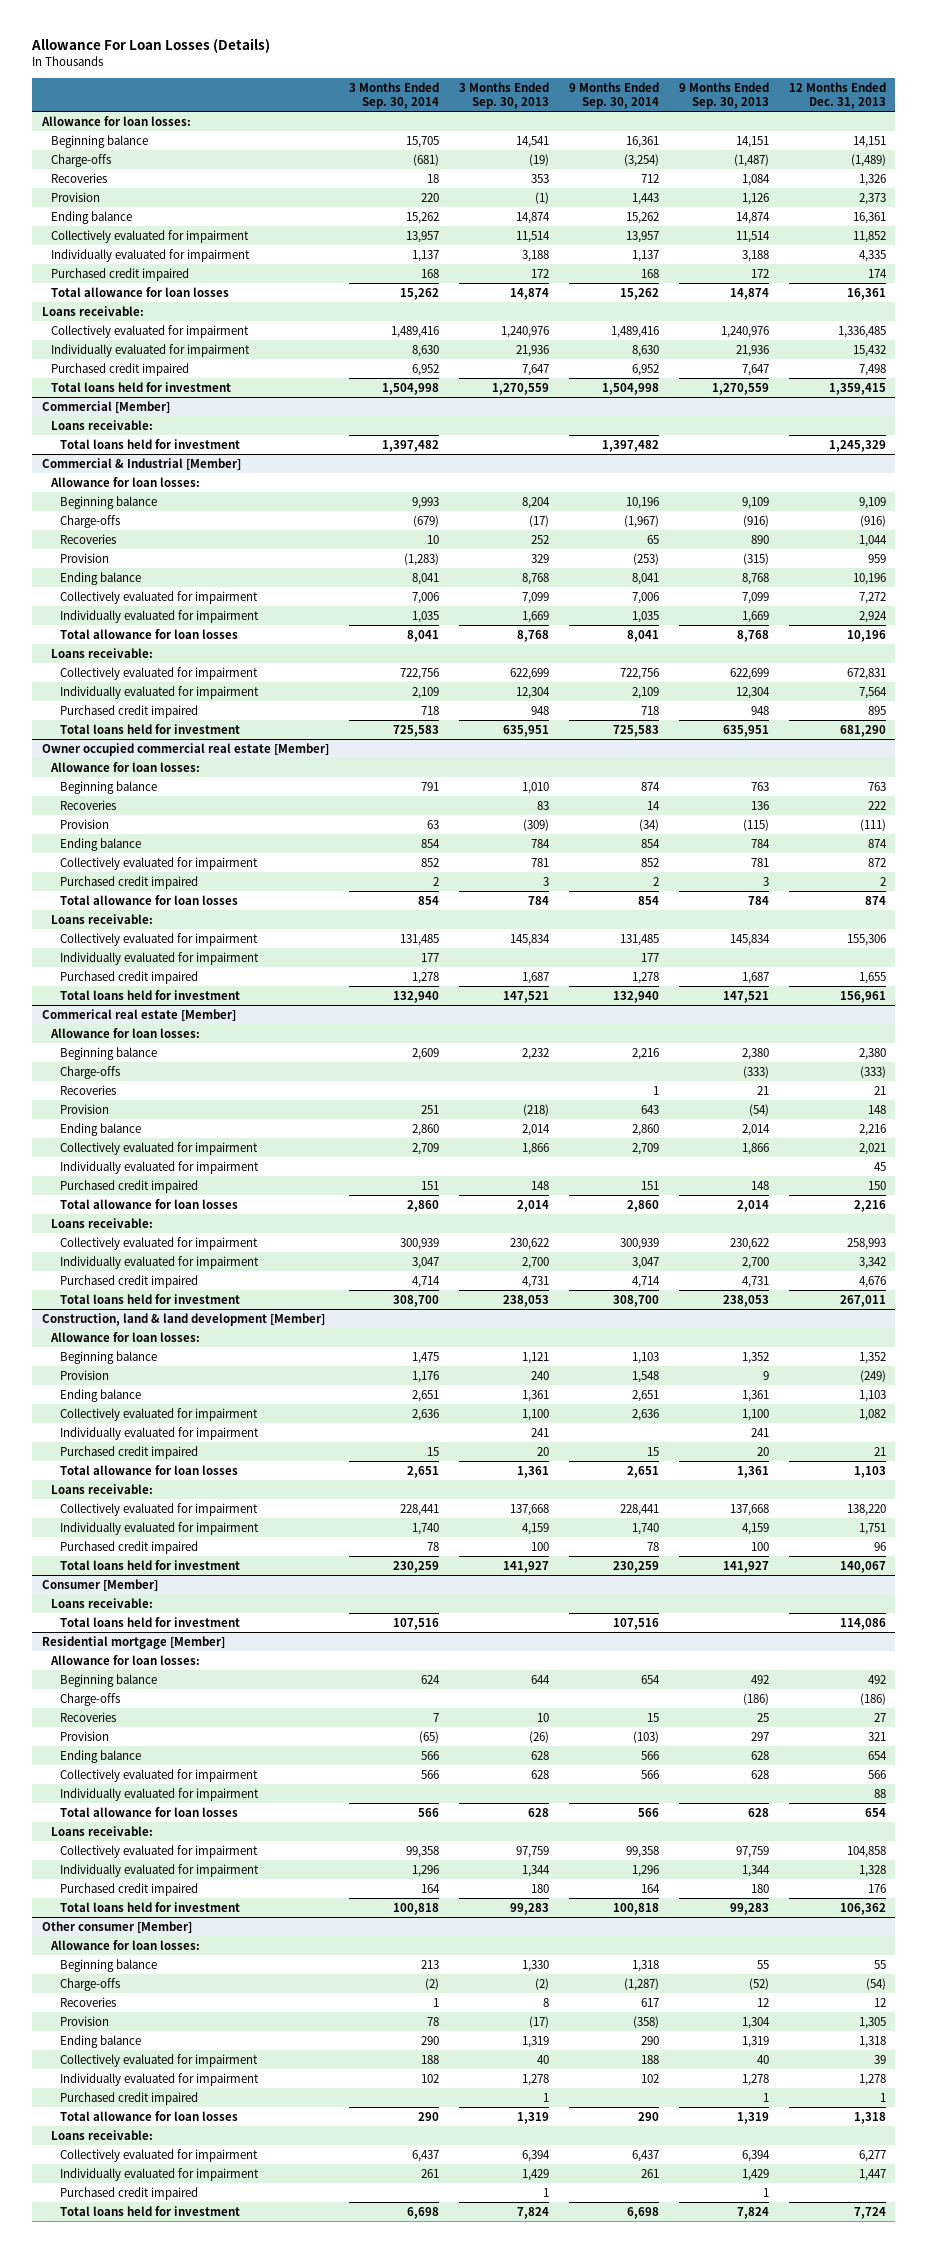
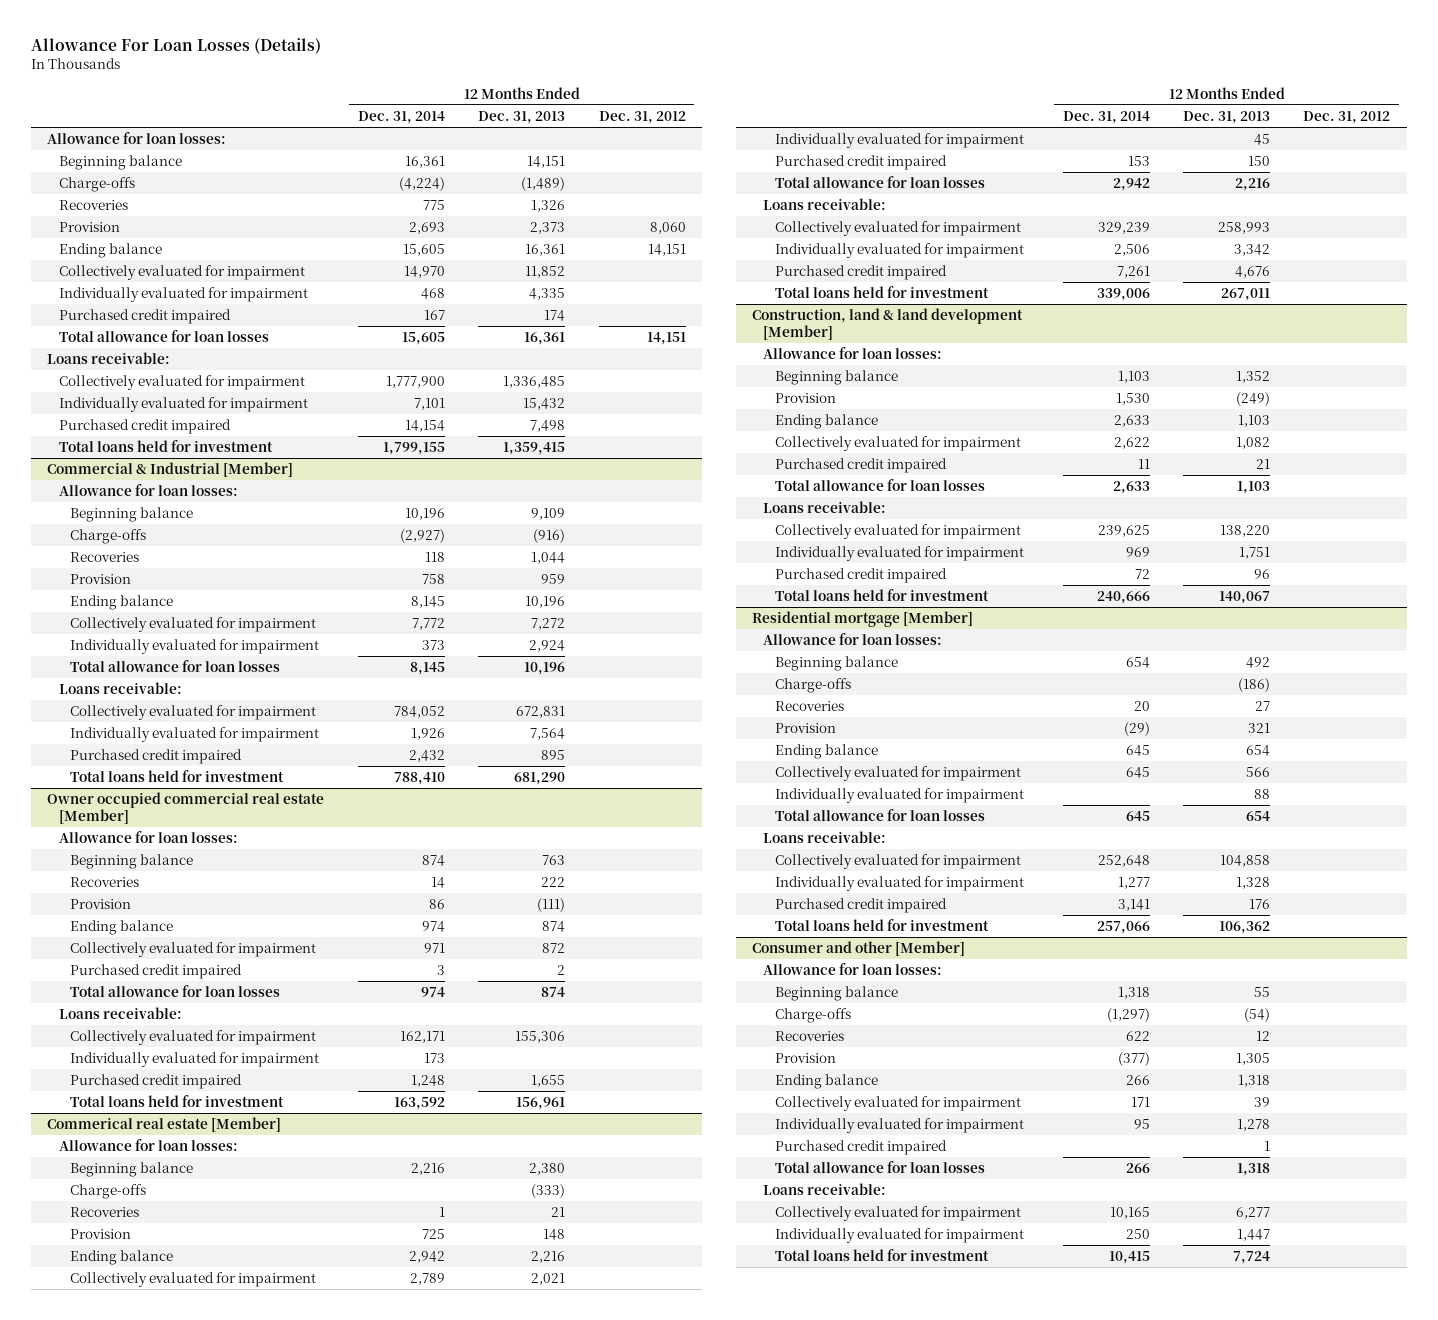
[348,81,439,110] 3 Months Ended Sep. 30, 2014 -> none
[458,81,549,110] 3 Months Ended Sep. 30, 2013 -> none
[568,81,659,110] 9 Months Ended Sep. 30, 2014 -> none
[678,81,769,110] 9 Months Ended Sep. 30, 2013 -> none
none -> [357,110,445,124] Dec. 31, 2014
none -> [598,110,686,124] Dec. 31, 2012
[41,400,170,413] Commercial [Member] -> none
[50,419,153,430] Loans receivable: -> none
[59,438,240,449] Total loans held for investment -> none
[59,1426,259,1440] Individually evaluated for impairment -> none
[41,1578,158,1591] Consumer [Member] -> none
[50,1597,153,1608] Loans receivable: -> none
[59,1616,240,1627] Total loans held for investment -> none
[41,1920,192,1933] Other consumer [Member] -> [752,940,966,956] Consumer and other [Member]
[59,2186,198,2200] Purchased credit impaired -> none

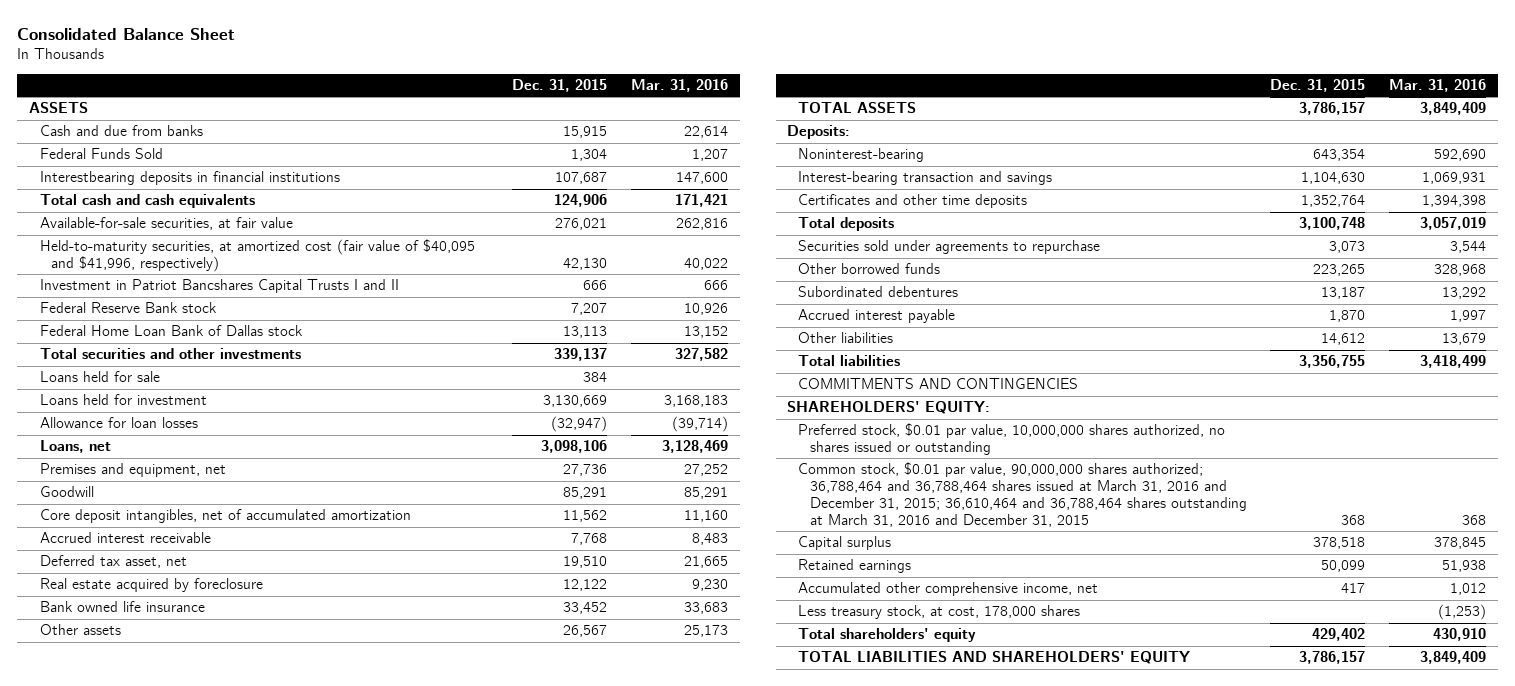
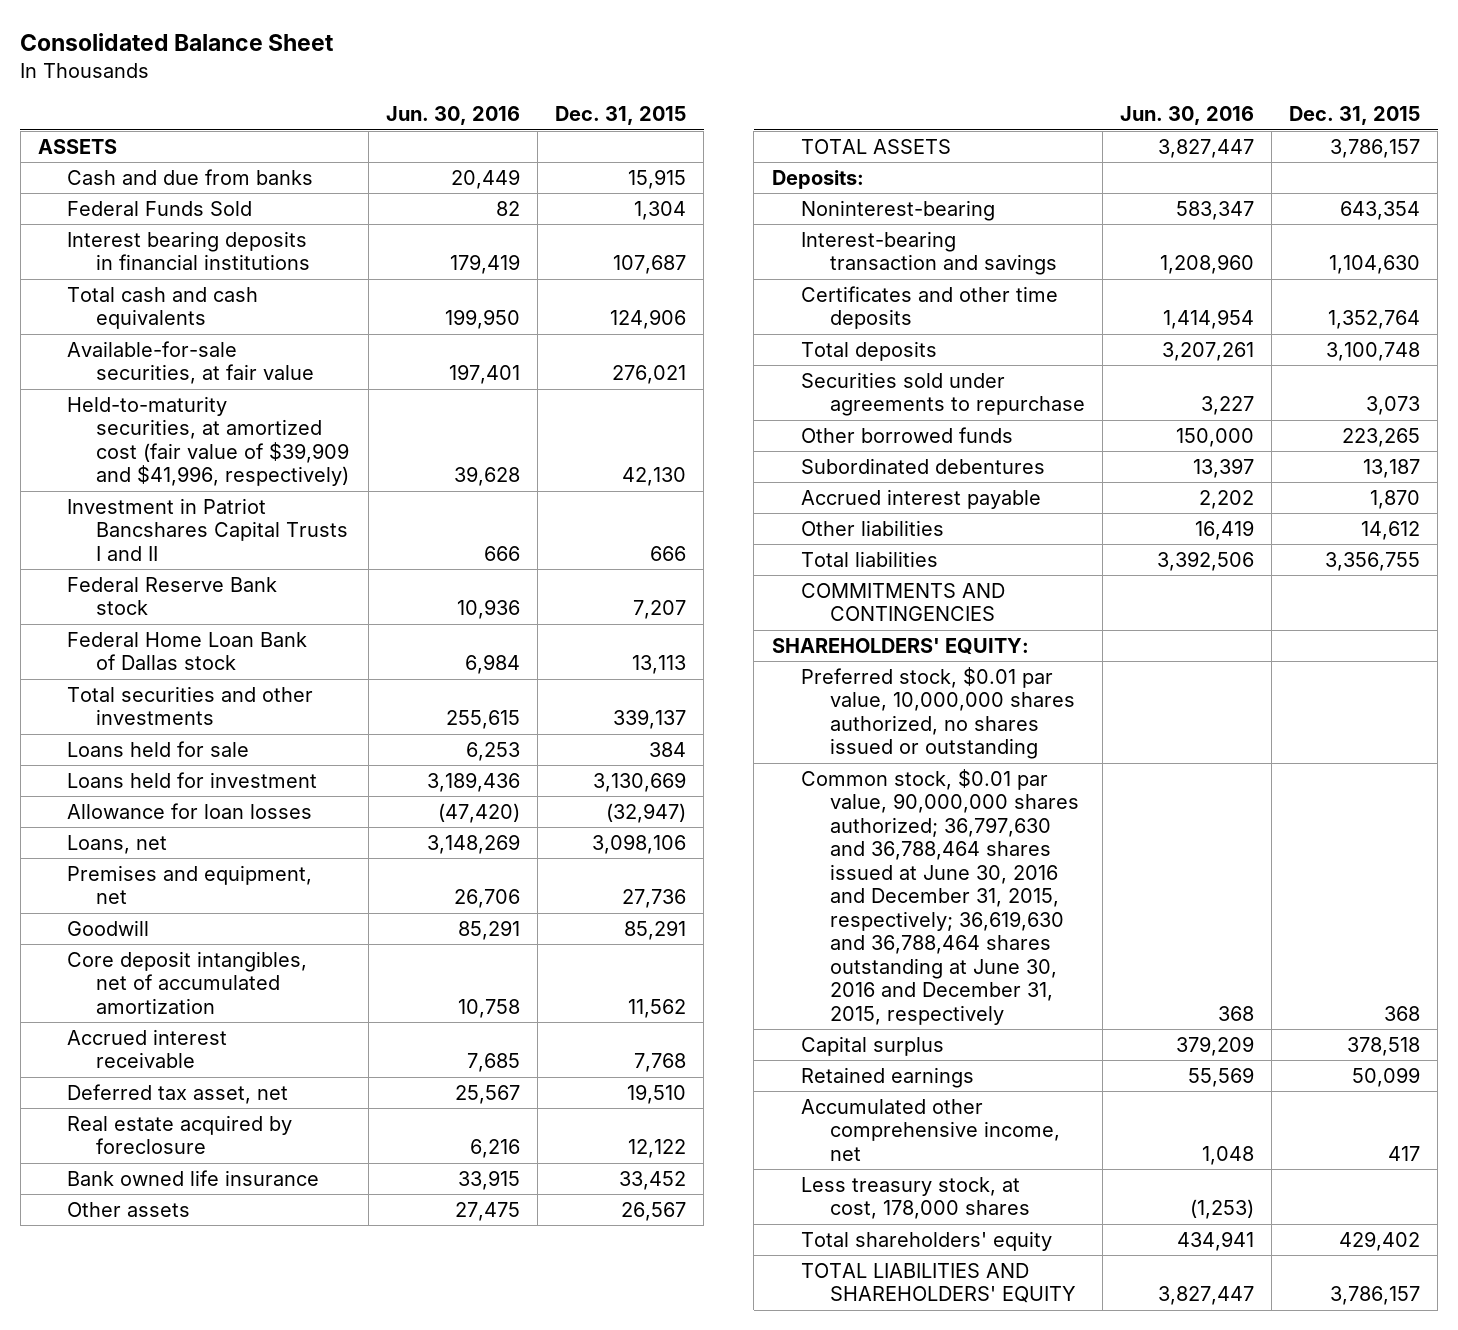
[630,79,728,93] Mar. 31, 2016 -> none
none -> [385,106,520,126] Jun. 30, 2016
[40,171,341,186] Interestbearing deposits in financial institutions -> [66,231,310,271] Interest bearing deposits in financial institutions
[40,239,476,273] Held-to-maturity securities, at amortized cost (fair value of $40,095 and $41,996, respectively) -> [66,396,349,487] Held-to-maturity securities, at amortized cost (fair value of $39,909 and $41,996, respectively)
[798,462,1247,527] Common stock, $0.01 par value, 90,000,000 shares authorized; 36,788,464 and 36,788,464 shares issued at March 31, 2016 and December 31, 2015; 36,610,464 and 36,788,464 shares outstanding at March 31, 2016 and December 31, 2015 -> [800,769,1079,1025] Common stock, $0.01 par value, 90,000,000 shares authorized; 36,797,630 and 36,788,464 shares issued at June 30, 2016 and December 31, 2015, respectively; 36,619,630 and 36,788,464 shares outstanding at June 30, 2016 and December 31, 2015, respectively

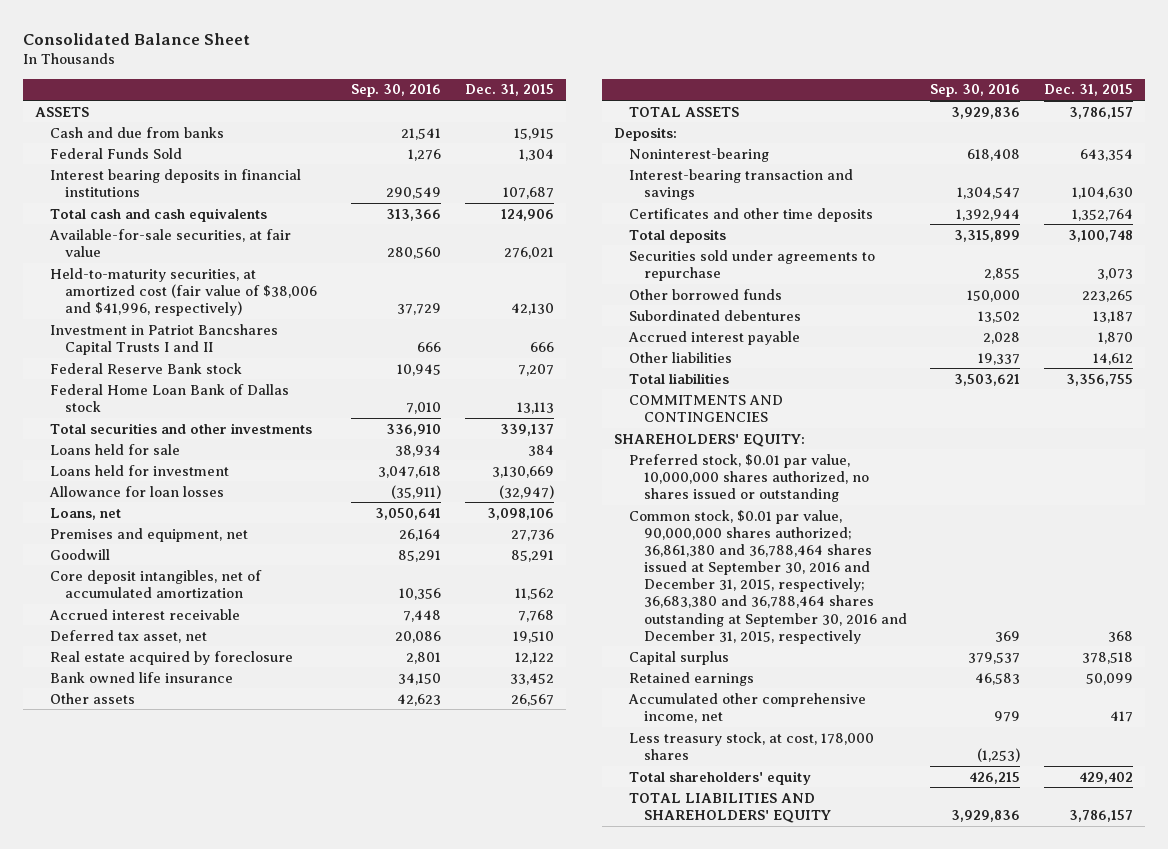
[385,106,520,126] Jun. 30, 2016 -> none
none -> [351,84,442,98] Sep. 30, 2016
[66,396,349,487] Held-to-maturity securities, at amortized cost (fair value of $39,909 and $41,996, respectively) -> [49,267,317,316] Held-to-maturity securities, at amortized cost (fair value of $38,006 and $41,996, respectively)
[800,769,1079,1025] Common stock, $0.01 par value, 90,000,000 shares authorized; 36,797,630 and 36,788,464 shares issued at June 30, 2016 and December 31, 2015, respectively; 36,619,630 and 36,788,464 shares outstanding at June 30, 2016 and December 31, 2015, respectively -> [628,509,907,644] Common stock, $0.01 par value, 90,000,000 shares authorized; 36,861,380 and 36,788,464 shares issued at September 30, 2016 and December 31, 2015, respectively; 36,683,380 and 36,788,464 shares outstanding at September 30, 2016 and December 31, 2015, respectively

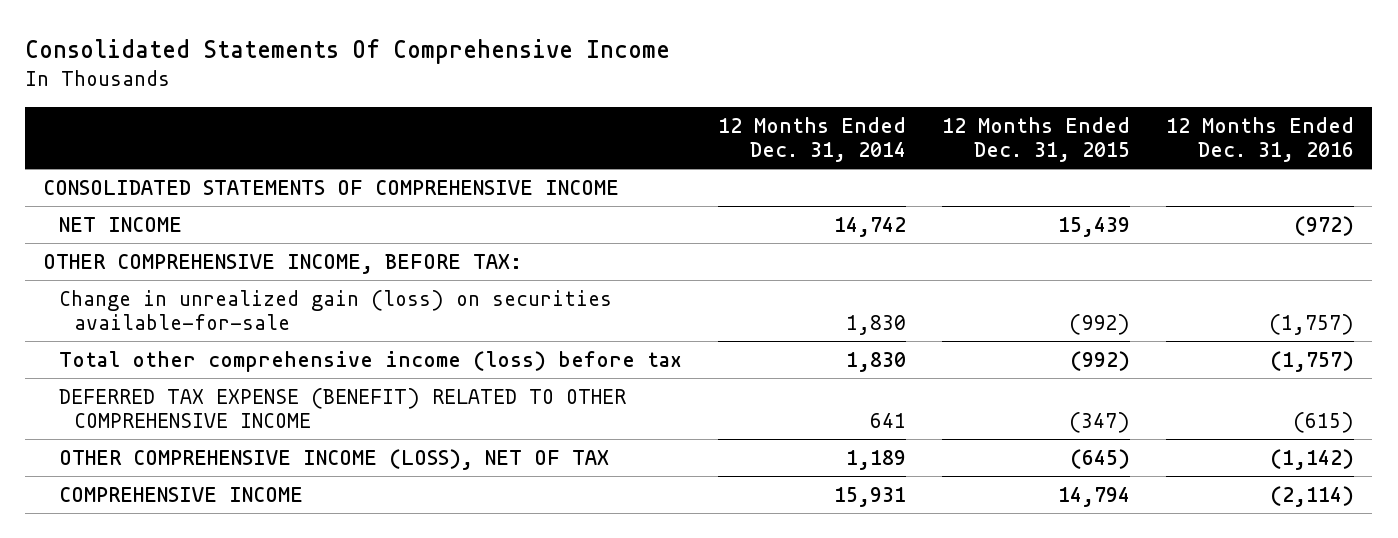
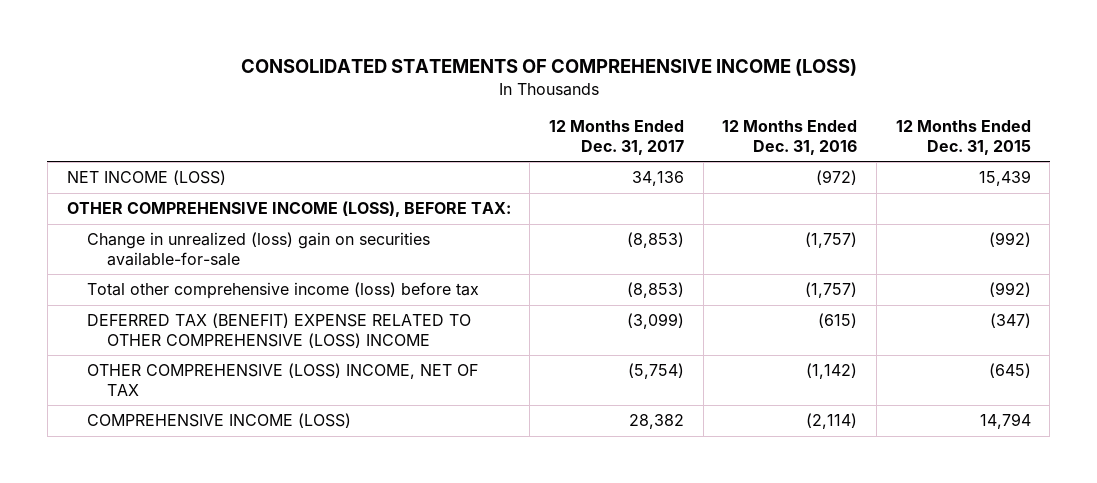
[25,38,671,64] Consolidated Statements Of Comprehensive Income -> [240,58,857,76] CONSOLIDATED STATEMENTS OF COMPREHENSIVE INCOME (LOSS)
[717,116,906,162] 12 Months Ended Dec. 31, 2014 -> none
none -> [548,120,684,155] 12 Months Ended Dec. 31, 2017
[43,179,620,195] CONSOLIDATED STATEMENTS OF COMPREHENSIVE INCOME -> none
[58,216,182,232] NET INCOME -> [66,170,226,186] NET INCOME (LOSS)
[43,253,523,274] OTHER COMPREHENSIVE INCOME, BEFORE TAX: -> [66,201,511,218] OTHER COMPREHENSIVE INCOME (LOSS), BEFORE TAX:
[58,289,612,330] Change in unrealized gain (loss) on securities available-for-sale -> [86,232,430,266] Change in unrealized (loss) gain on securities available-for-sale
[58,387,626,428] DEFERRED TAX EXPENSE (BENEFIT) RELATED TO OTHER COMPREHENSIVE INCOME -> [86,313,471,348] DEFERRED TAX (BENEFIT) EXPENSE RELATED TO OTHER COMPREHENSIVE (LOSS) INCOME
[58,448,609,470] OTHER COMPREHENSIVE INCOME (LOSS), NET OF TAX -> [86,363,478,396] OTHER COMPREHENSIVE (LOSS) INCOME, NET OF TAX
[58,486,303,502] COMPREHENSIVE INCOME -> [86,413,351,429] COMPREHENSIVE INCOME (LOSS)

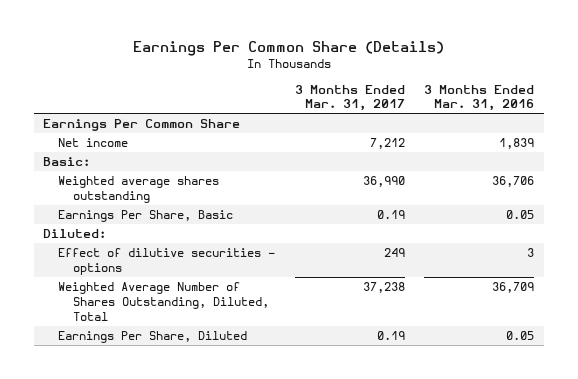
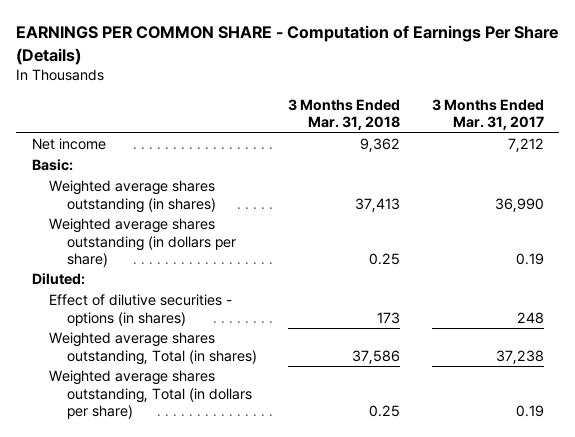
[132,40,444,56] Earnings Per Common Share (Details) -> [15,25,558,65] EARNINGS PER COMMON SHARE - Computation of Earnings Per Share (Details)
[424,84,535,112] 3 Months Ended Mar. 31, 2016 -> none
none -> [288,99,401,131] 3 Months Ended Mar. 31, 2018
[43,118,241,131] Earnings Per Common Share -> none
[58,175,220,203] Weighted average shares outstanding -> [49,180,217,213] Weighted average shares outstanding (in shares)
[58,209,234,222] Earnings Per Share, Basic -> [49,218,237,267] Weighted average shares outstanding (in dollars per share)
[58,330,248,343] Earnings Per Share, Diluted -> none
[58,247,276,275] Effect of dilutive securities - options -> [49,294,233,326] Effect of dilutive securities - options (in shares)
[383,247,405,257] 249 -> [516,311,544,324] 248
[58,281,270,321] Weighted Average Number of Shares Outstanding, Diluted, Total -> [49,332,258,365] Weighted average shares outstanding, Total (in shares)
none -> [49,370,253,419] Weighted average shares outstanding, Total (in dollars per share)

